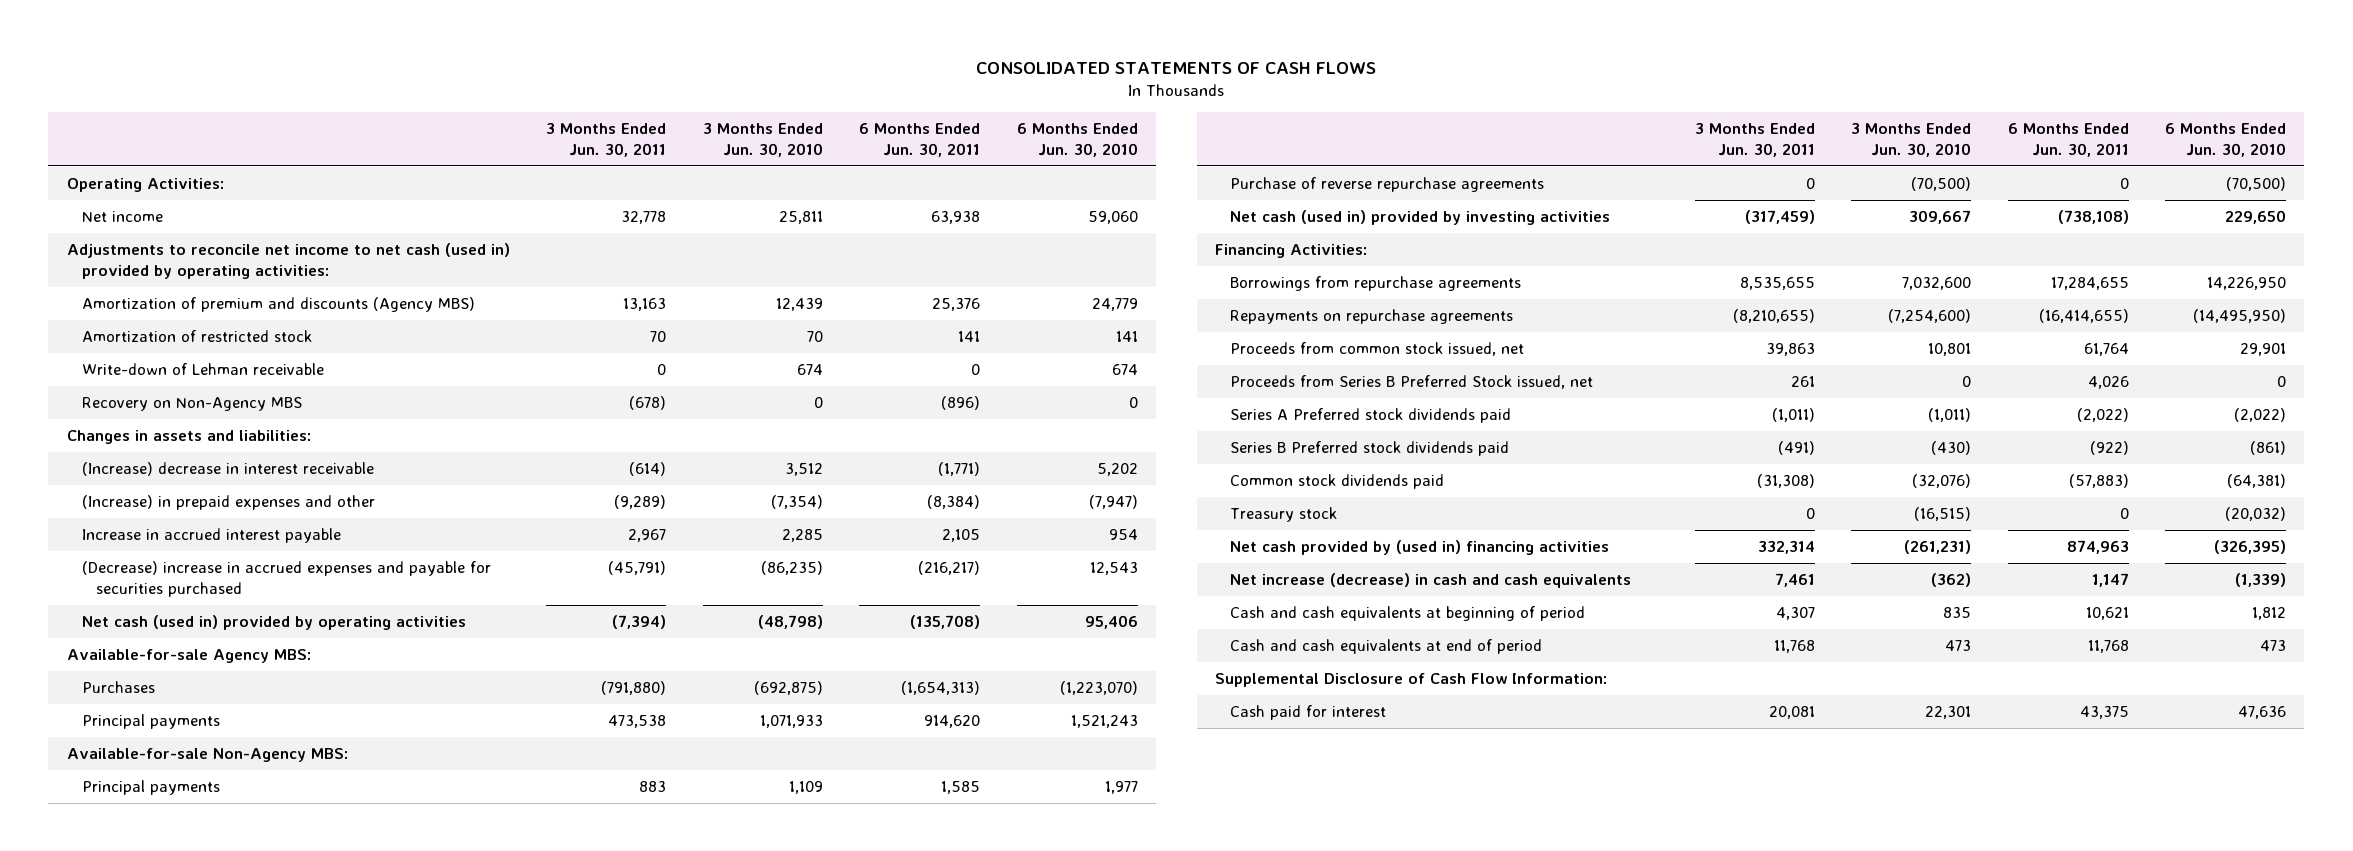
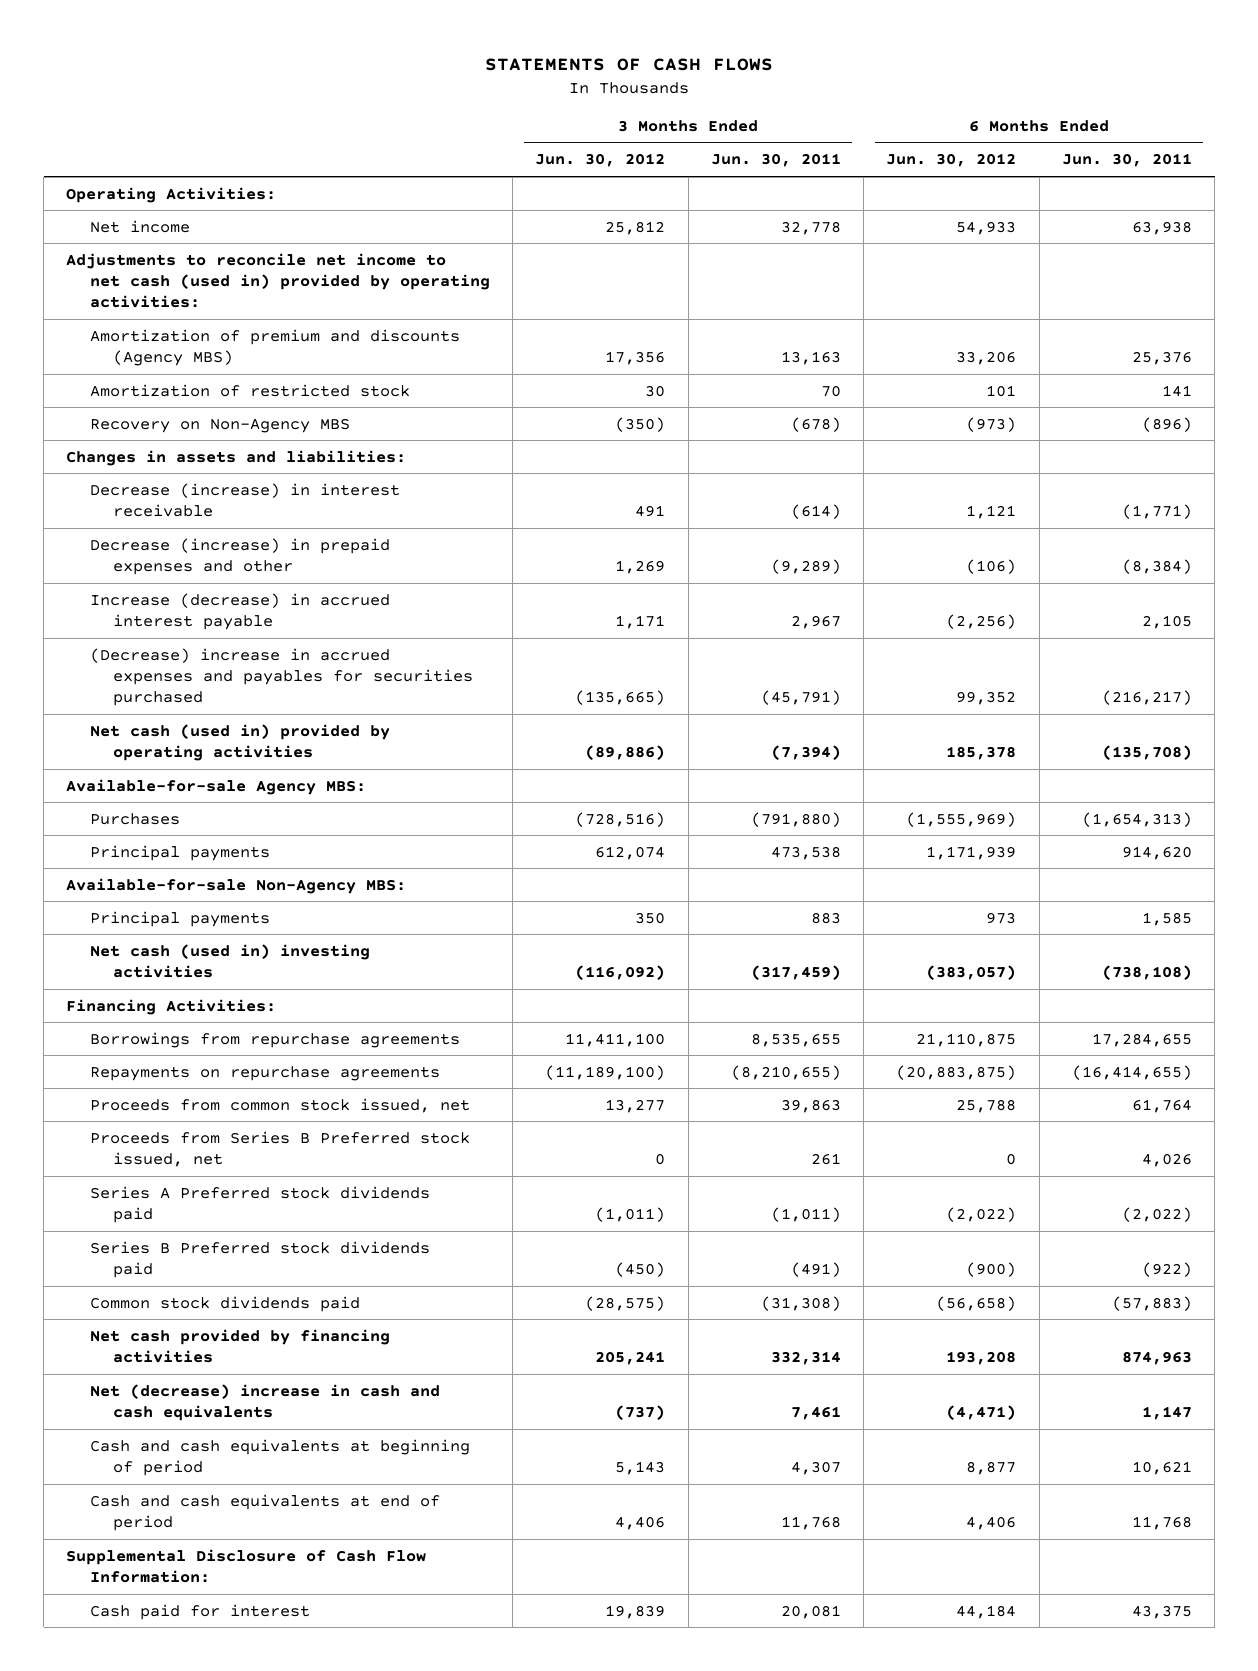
[976,61,1377,74] CONSOLIDATED STATEMENTS OF CASH FLOWS -> [485,57,774,71] STATEMENTS OF CASH FLOWS
[702,123,823,157] 3 Months Ended Jun. 30, 2010 -> none
[1016,123,1138,157] 6 Months Ended Jun. 30, 2010 -> none
none -> [535,153,666,168] Jun. 30, 2012
none -> [886,153,1017,168] Jun. 30, 2012
[81,363,324,376] Write-down of Lehman receivable -> none
[81,462,374,477] (Increase) decrease in interest receivable -> [89,482,400,517] Decrease (increase) in interest receivable
[81,495,375,511] (Increase) in prepaid expenses and other -> [89,537,390,575] Decrease (increase) in prepaid expenses and other
[81,528,341,544] Increase in accrued interest payable -> [89,592,390,630] Increase (decrease) in accrued interest payable
[81,561,491,597] (Decrease) increase in accrued expenses and payable for securities purchased -> [89,647,474,707] (Decrease) increase in accrued expenses and payables for securities purchased
[1229,177,1544,193] Purchase of reverse repurchase agreements -> none
[1229,210,1610,226] Net cash (used in) provided by investing activities -> [89,943,370,978] Net cash (used in) investing activities
[1229,375,1593,390] Proceeds from Series B Preferred Stock issued, net -> [89,1130,470,1167] Proceeds from Series B Preferred stock issued, net
[1229,507,1337,523] Treasury stock -> none
[1229,540,1609,556] Net cash provided by (used in) financing activities -> [89,1328,390,1363] Net cash provided by financing activities
[1229,573,1631,589] Net increase (decrease) in cash and cash equivalents -> [89,1383,440,1421] Net (decrease) increase in cash and cash equivalents

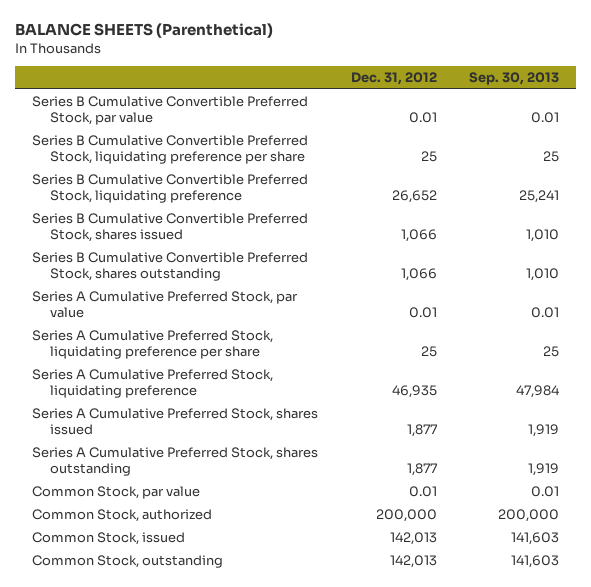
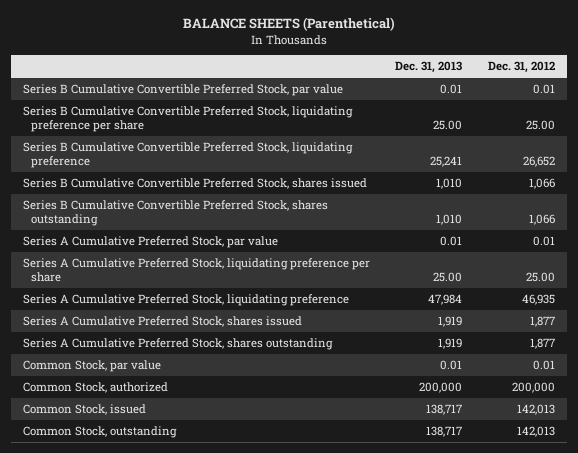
[469,71,560,85] Sep. 30, 2013 -> none
none -> [395,61,463,74] Dec. 31, 2013
[420,151,437,163] 25 -> [525,119,555,130] 25.00
[420,346,437,358] 25 -> [525,271,555,282] 25.00

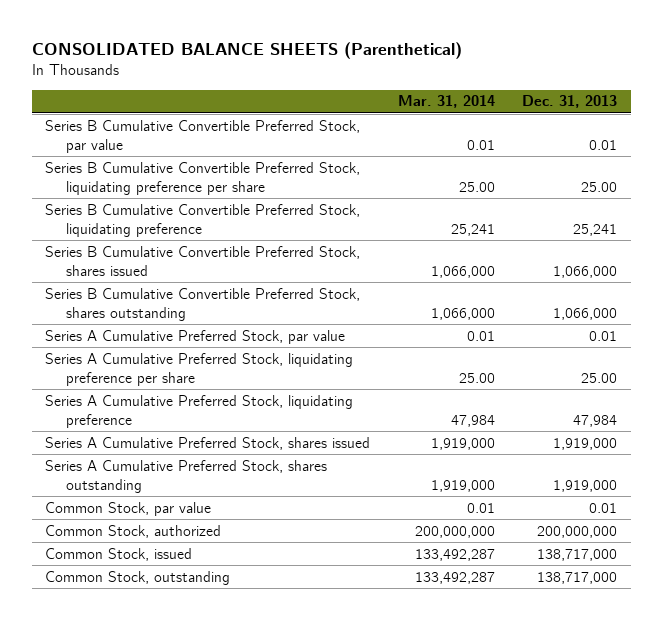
[182,17,395,32] BALANCE SHEETS (Parenthetical) -> [31,41,462,59] CONSOLIDATED BALANCE SHEETS (Parenthetical)
[487,61,555,74] Dec. 31, 2012 -> none
none -> [397,95,495,109] Mar. 31, 2014
[436,178,463,190] 1,010 -> [552,265,617,278] 1,066,000
[436,213,463,225] 1,010 -> [552,307,617,320] 1,066,000
[438,316,463,328] 1,919 -> [552,437,617,450] 1,919,000
[438,338,463,350] 1,919 -> [552,479,617,492] 1,919,000
[419,382,463,394] 200,000 -> [536,525,617,538] 200,000,000
[426,404,463,416] 138,717 -> [536,548,617,561] 138,717,000
[426,426,463,438] 138,717 -> [536,571,617,584] 138,717,000

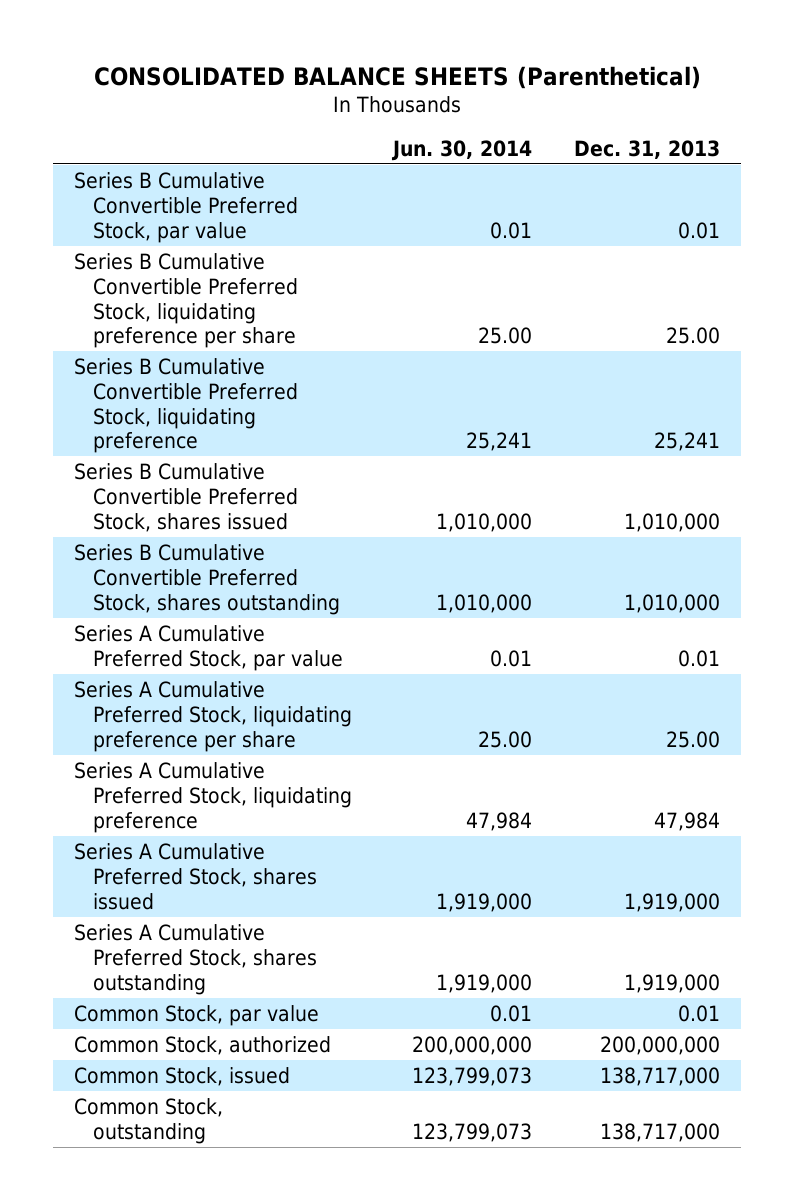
[397,95,495,109] Mar. 31, 2014 -> none
none -> [391,139,533,161] Jun. 30, 2014
[552,265,617,278] 1,066,000 -> [624,512,721,532] 1,010,000
[552,307,617,320] 1,066,000 -> [624,593,721,613] 1,010,000

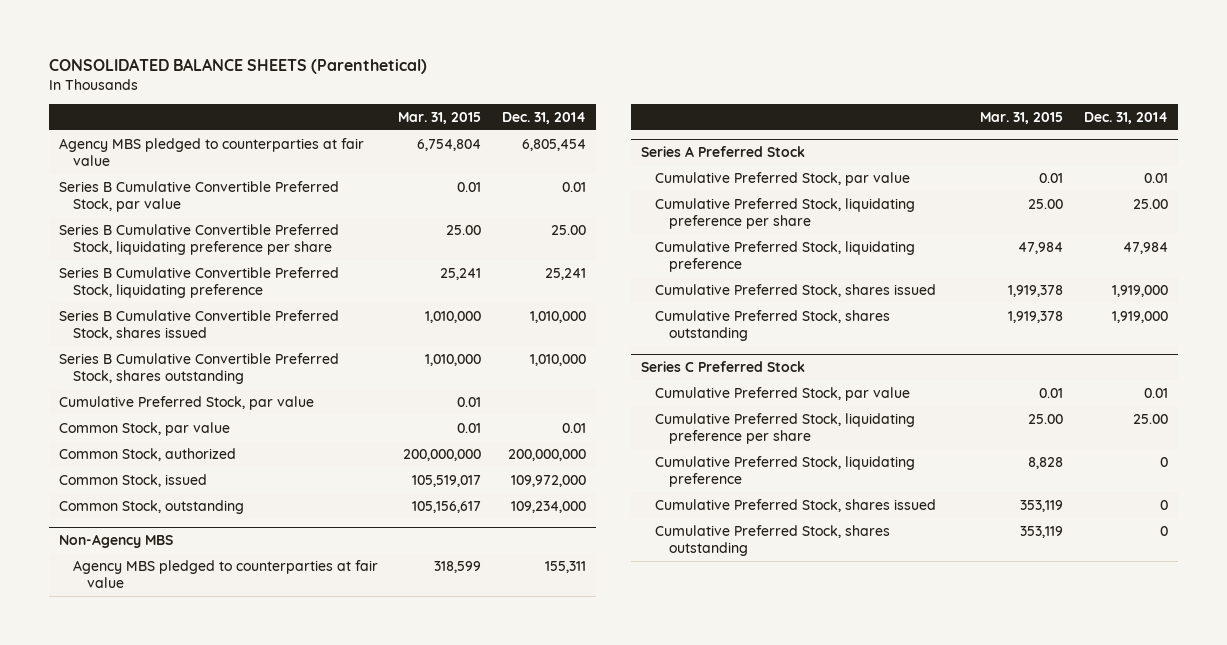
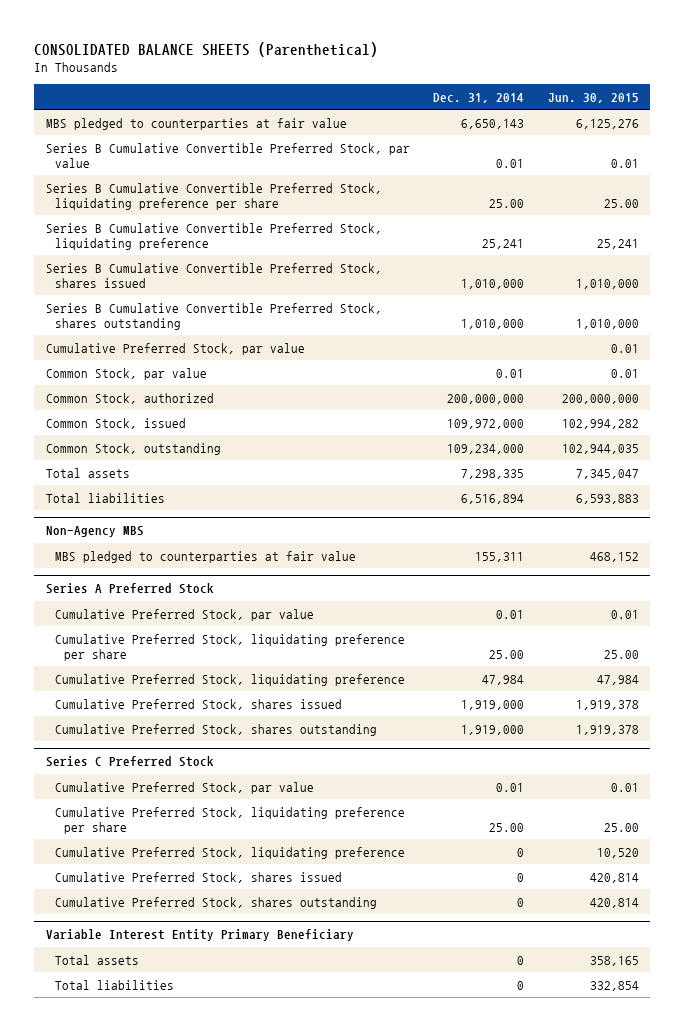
[398,111,482,124] Mar. 31, 2015 -> none
none -> [547,92,639,103] Jun. 30, 2015
[59,137,365,166] Agency MBS pledged to counterparties at fair value -> [45,117,347,130] MBS pledged to counterparties at fair value
[521,138,586,151] 6,805,454 -> [461,118,525,129] 6,650,143
none -> [45,467,130,478] Total assets
none -> [45,492,165,503] Total liabilities
[72,559,378,588] Agency MBS pledged to counterparties at fair value -> [54,550,356,563] MBS pledged to counterparties at fair value
none -> [45,929,354,942] Variable Interest Entity Primary Beneficiary
none -> [54,954,139,965] Total assets
none -> [54,979,174,990] Total liabilities

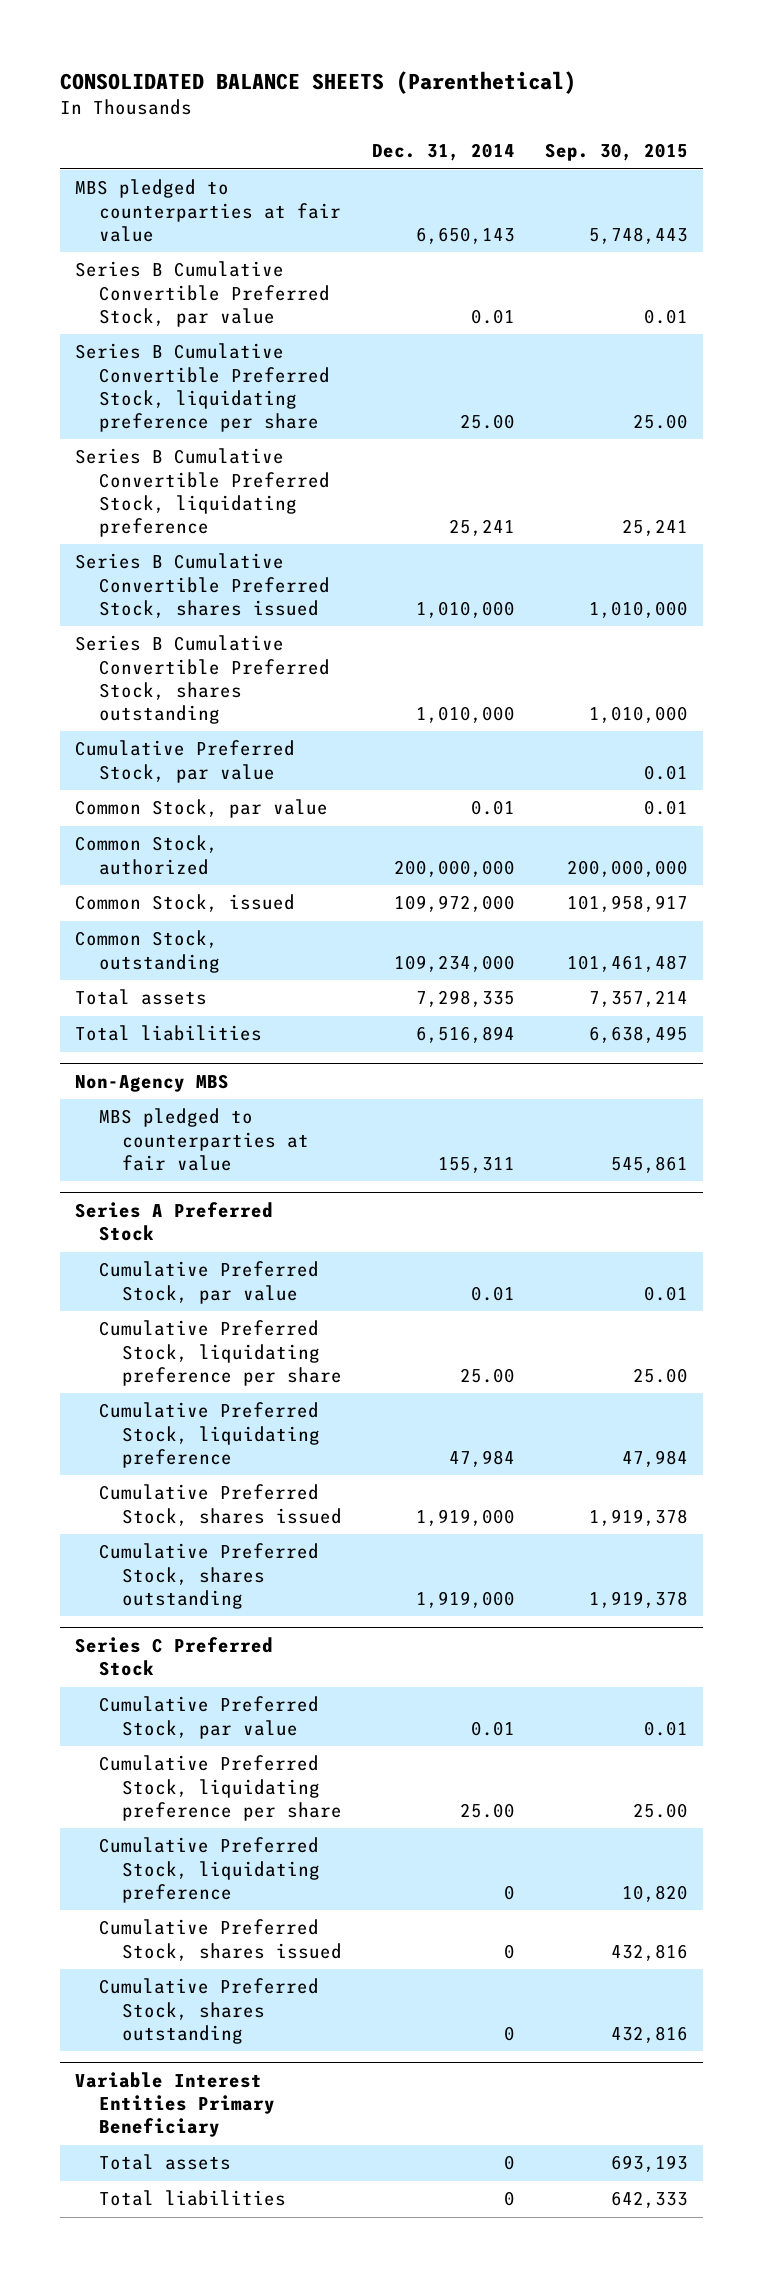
[547,92,639,103] Jun. 30, 2015 -> none
none -> [545,143,689,162] Sep. 30, 2015
[45,929,354,942] Variable Interest Entity Primary Beneficiary -> [75,2072,275,2138] Variable Interest Entities Primary Beneficiary

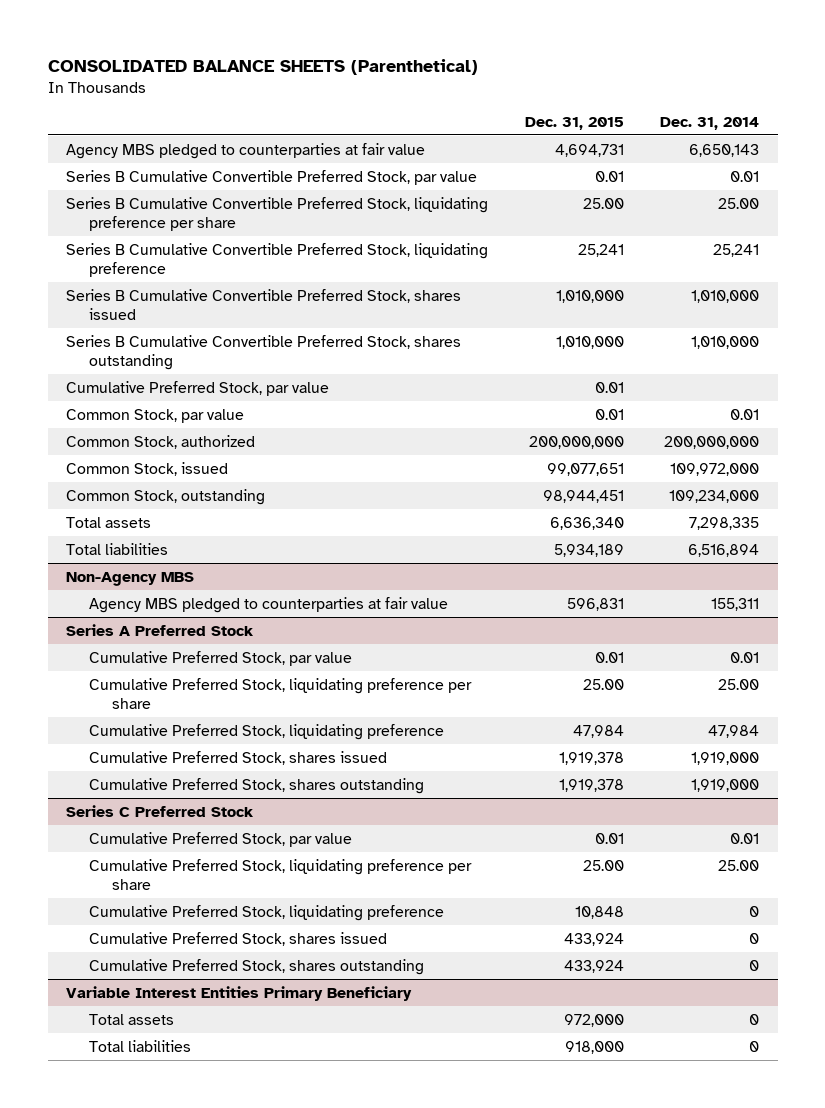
[545,143,689,162] Sep. 30, 2015 -> none
none -> [524,117,624,131] Dec. 31, 2015
[75,179,341,242] MBS pledged to counterparties at fair value -> [66,142,426,159] Agency MBS pledged to counterparties at fair value
[98,1108,310,1171] MBS pledged to counterparties at fair value -> [88,596,448,613] Agency MBS pledged to counterparties at fair value

